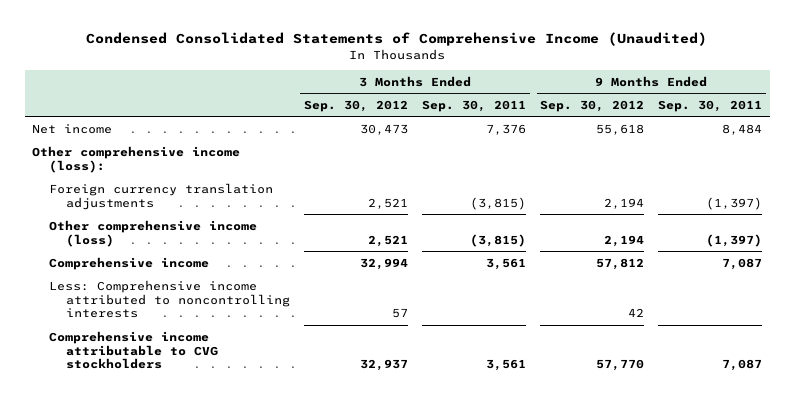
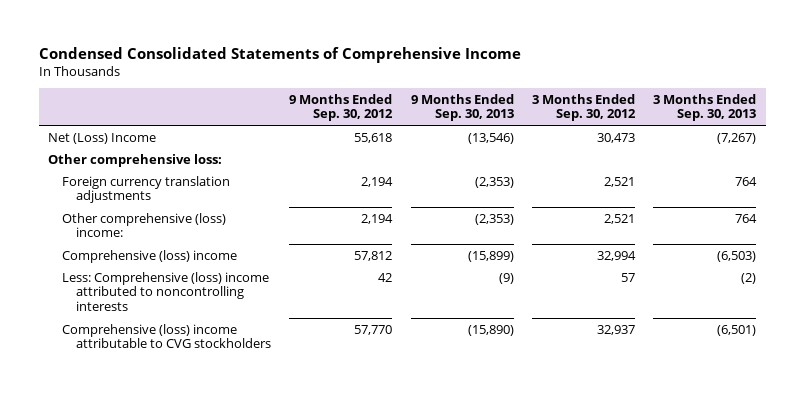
[86,32,708,47] Condensed Consolidated Statements of Comprehensive Income (Unaudited) -> [39,46,522,63] Condensed Consolidated Statements of Comprehensive Income
[422,99,527,112] Sep. 30, 2011 -> none
[658,99,763,112] Sep. 30, 2011 -> none
none -> [410,93,514,122] 9 Months Ended Sep. 30, 2013
none -> [653,93,757,122] 3 Months Ended Sep. 30, 2013
[32,123,113,134] Net income -> [48,132,157,144] Net (Loss) Income
[32,145,241,173] Other comprehensive income (loss): -> [48,153,223,167] Other comprehensive loss:
[49,219,258,247] Other comprehensive income (loss) -> [62,212,227,238] Other comprehensive (loss) income:
[49,256,210,270] Comprehensive income -> [62,249,238,263] Comprehensive (loss) income
[49,279,290,319] Less: Comprehensive income attributed to noncontrolling interests -> [62,271,270,312] Less: Comprehensive (loss) income attributed to noncontrolling interests
[49,330,218,370] Comprehensive income attributable to CVG stockholders -> [62,323,271,349] Comprehensive (loss) income attributable to CVG stockholders

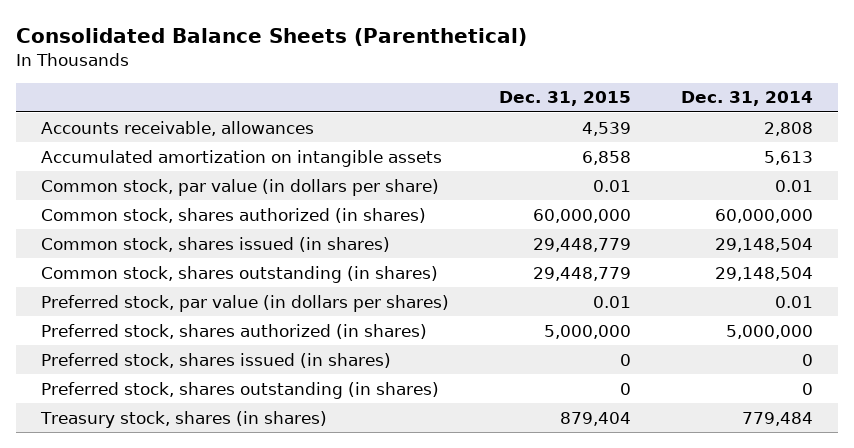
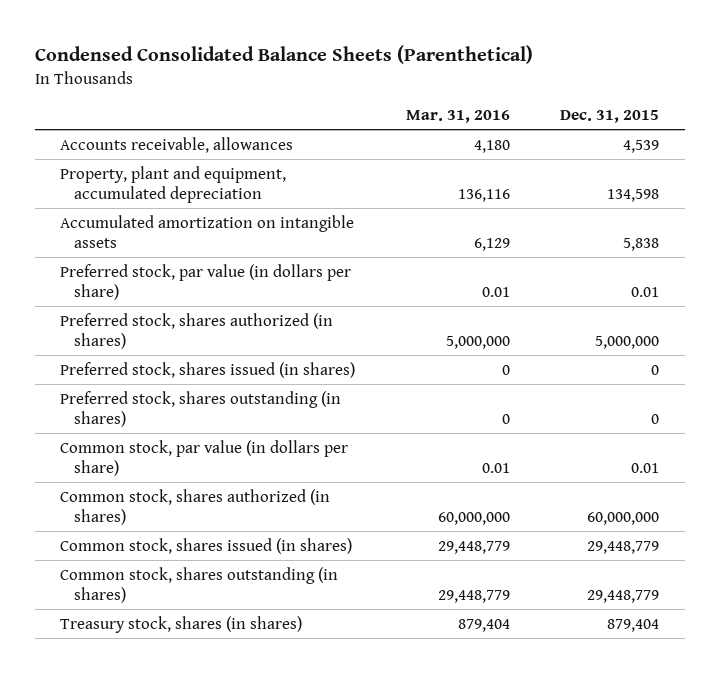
[16,27,528,46] Consolidated Balance Sheets (Parenthetical) -> [34,45,533,65] Condensed Consolidated Balance Sheets (Parenthetical)
[680,91,813,107] Dec. 31, 2014 -> none
none -> [405,110,510,124] Mar. 31, 2016
none -> [60,165,287,204] Property, plant and equipment, accumulated depreciation
[582,150,632,165] 6,858 -> [623,238,660,252] 5,838
none -> [60,263,352,301] Preferred stock, par value (in dollars per share)
[41,323,428,339] Preferred stock, shares authorized (in shares) -> [60,312,334,350] Preferred stock, shares authorized (in shares)
[41,352,392,368] Preferred stock, shares issued (in shares) -> [60,361,356,378] Preferred stock, shares issued (in shares)
[41,381,440,399] Preferred stock, shares outstanding (in shares) -> [60,390,342,428] Preferred stock, shares outstanding (in shares)
[41,294,450,312] Preferred stock, par value (in dollars per shares) -> none

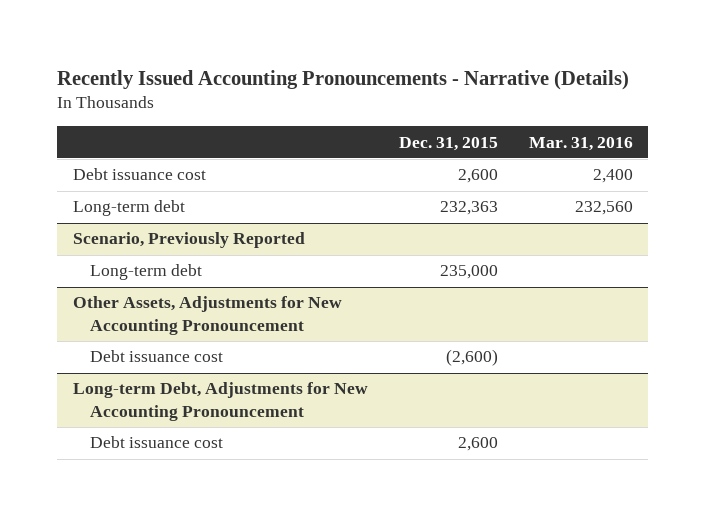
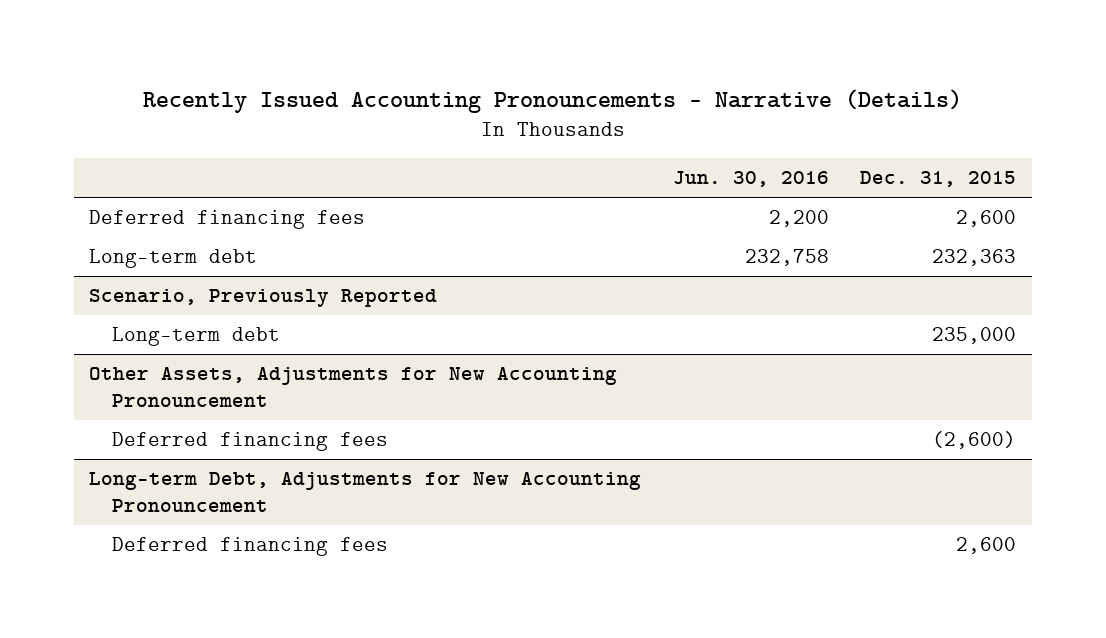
[528,136,633,151] Mar. 31, 2016 -> none
none -> [672,171,829,188] Jun. 30, 2016
[72,168,206,181] Debt issuance cost -> [89,210,366,230] Deferred financing fees
[89,350,223,363] Debt issuance cost -> [111,432,388,452] Deferred financing fees
[89,436,223,449] Debt issuance cost -> [111,537,388,557] Deferred financing fees

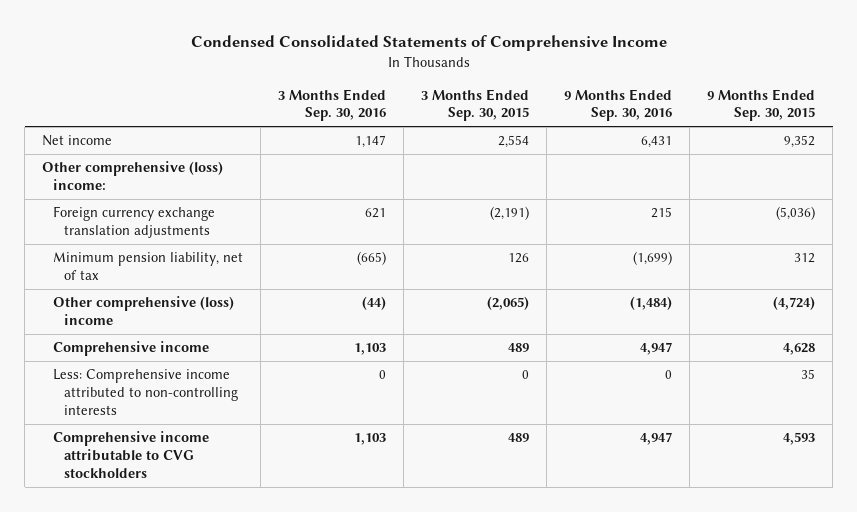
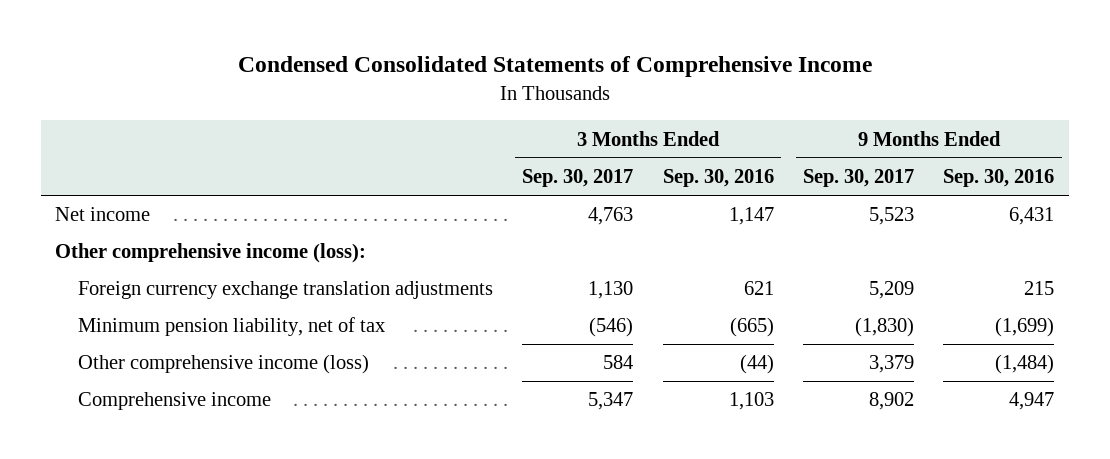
[421,88,530,122] 3 Months Ended Sep. 30, 2015 -> none
[707,88,816,122] 9 Months Ended Sep. 30, 2015 -> none
none -> [522,169,634,188] Sep. 30, 2017
none -> [802,169,914,188] Sep. 30, 2017
[42,161,224,191] Other comprehensive (loss) income: -> [55,243,367,264] Other comprehensive income (loss):
[52,296,234,326] Other comprehensive (loss) income -> [78,354,370,375] Other comprehensive income (loss)
[52,369,238,415] Less: Comprehensive income attributed to non-controlling interests -> none
[52,431,209,478] Comprehensive income attributable to CVG stockholders -> none

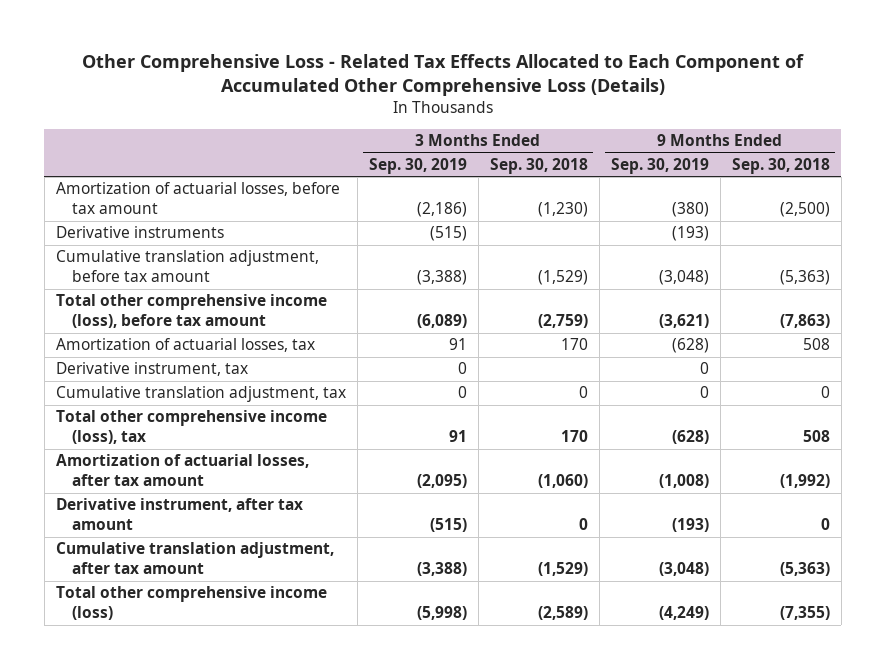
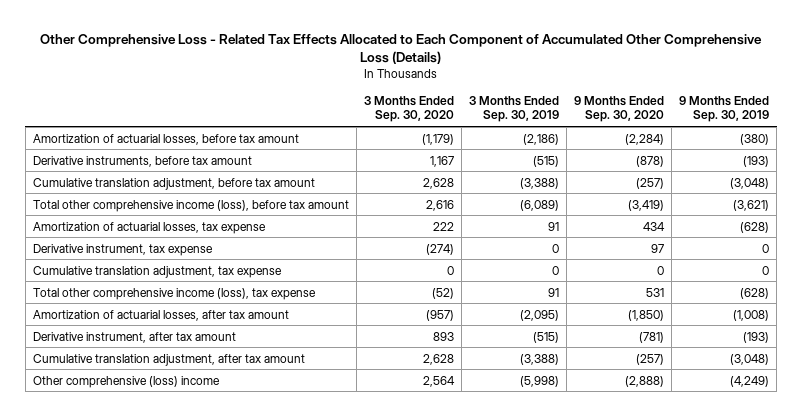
[489,158,588,175] Sep. 30, 2018 -> none
[731,158,830,175] Sep. 30, 2018 -> none
none -> [363,96,454,123] 3 Months Ended Sep. 30, 2020
none -> [573,96,664,123] 9 Months Ended Sep. 30, 2020
[55,226,224,239] Derivative instruments -> [32,155,252,167] Derivative instruments, before tax amount
[55,338,315,353] Amortization of actuarial losses, tax -> [32,221,266,234] Amortization of actuarial losses, tax expense
[55,362,248,377] Derivative instrument, tax -> [32,243,213,256] Derivative instrument, tax expense
[55,386,346,403] Cumulative translation adjustment, tax -> [32,265,282,278] Cumulative translation adjustment, tax expense
[55,410,327,445] Total other comprehensive income (loss), tax -> [32,287,316,300] Total other comprehensive income (loss), tax expense
[55,586,327,621] Total other comprehensive income (loss) -> [32,375,220,388] Other comprehensive (loss) income

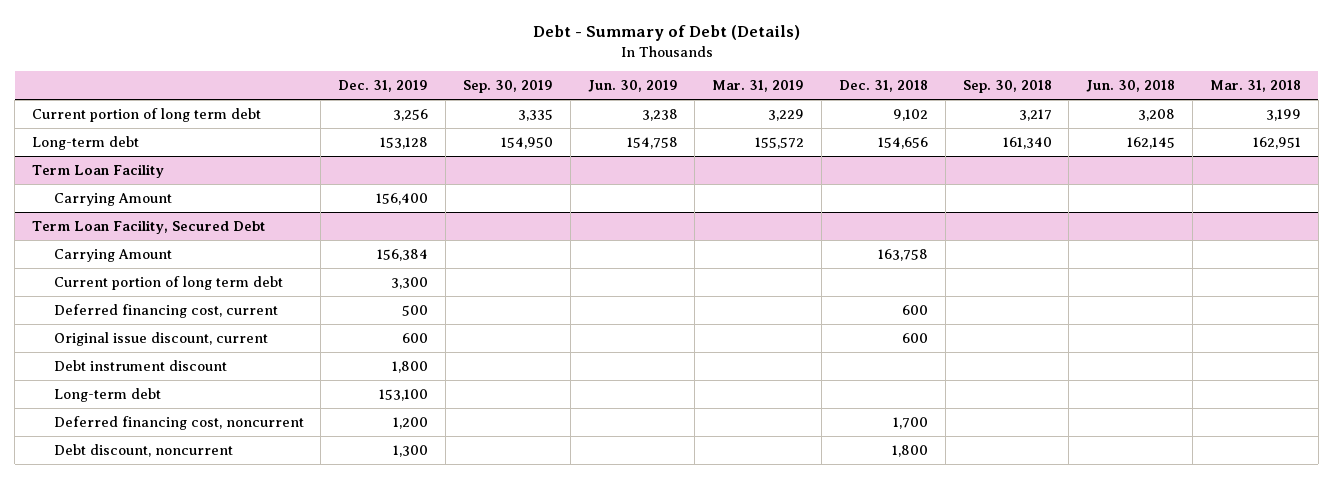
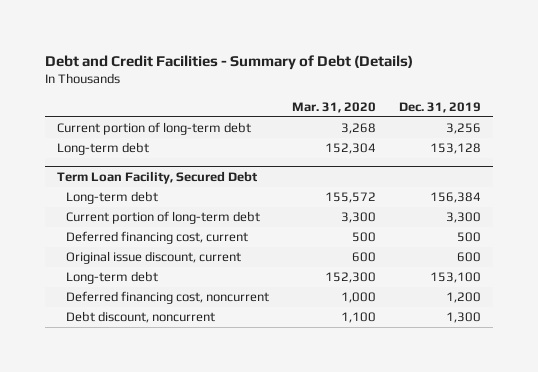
[532,25,800,42] Debt - Summary of Debt (Details) -> [45,54,414,70] Debt and Credit Facilities - Summary of Debt (Details)
[462,80,553,94] Sep. 30, 2019 -> none
[587,80,678,93] Jun. 30, 2019 -> none
[712,80,805,93] Mar. 31, 2019 -> none
[838,80,928,93] Dec. 31, 2018 -> none
[962,80,1052,94] Sep. 30, 2018 -> none
[1086,80,1176,93] Jun. 30, 2018 -> none
[1209,80,1301,93] Mar. 31, 2018 -> none
none -> [292,101,377,113] Mar. 31, 2020
[32,108,262,123] Current portion of long term debt -> [56,122,251,136] Current portion of long-term debt
[32,164,165,179] Term Loan Facility -> none
[53,193,172,207] Carrying Amount -> none
[53,249,172,263] Carrying Amount -> [66,191,159,205] Long-term debt
[53,276,283,291] Current portion of long term debt -> [66,211,261,225] Current portion of long-term debt
[53,360,227,372] Debt instrument discount -> none

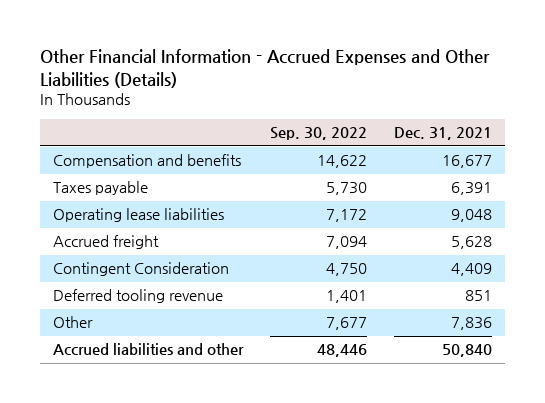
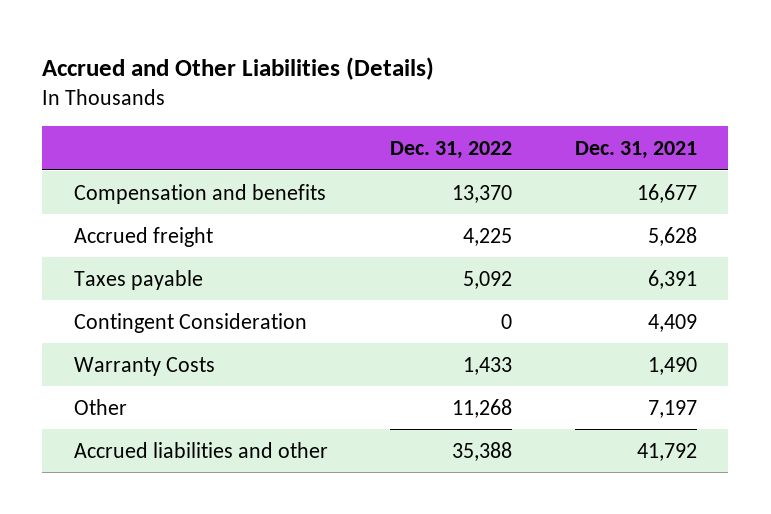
[39,49,490,88] Other Financial Information - Accrued Expenses and Other Liabilities (Details) -> [42,56,435,80] Accrued and Other Liabilities (Details)
[269,127,367,141] Sep. 30, 2022 -> none
none -> [390,141,513,160] Dec. 31, 2022
[53,208,225,223] Operating lease liabilities -> none
[53,181,149,196] Taxes payable -> [73,269,203,290] Taxes payable
[53,289,224,304] Deferred tooling revenue -> none
none -> [73,356,215,376] Warranty Costs
[450,317,492,331] 7,836 -> [648,399,698,418] 7,197
[441,344,492,358] 50,840 -> [637,442,698,461] 41,792

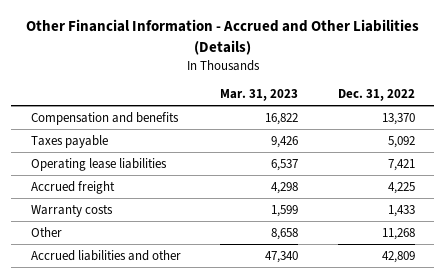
[42,56,435,80] Accrued and Other Liabilities (Details) -> [25,19,419,55] Other Financial Information - Accrued and Other Liabilities (Details)
[575,141,698,160] Dec. 31, 2021 -> none
none -> [220,89,299,102] Mar. 31, 2023
[73,312,307,333] Contingent Consideration -> none
none -> [30,157,167,171] Operating lease liabilities
[73,226,213,247] Accrued freight -> [30,180,115,194] Accrued freight
[73,356,215,376] Warranty Costs -> [30,203,113,217] Warranty costs
[452,441,513,461] 35,388 -> [381,250,415,263] 42,809

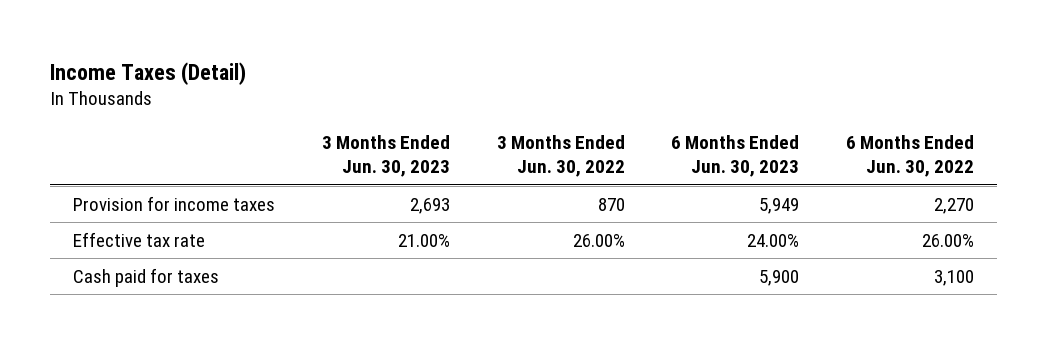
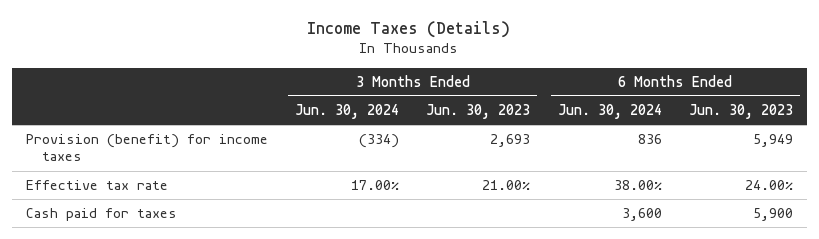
[50,61,247,85] Income Taxes (Detail) -> [307,21,511,39] Income Taxes (Details)
[496,135,625,178] 3 Months Ended Jun. 30, 2022 -> none
[846,135,975,178] 6 Months Ended Jun. 30, 2022 -> none
none -> [294,103,399,119] Jun. 30, 2024
none -> [557,103,662,119] Jun. 30, 2024
[73,195,276,211] Provision for income taxes -> [25,134,268,162] Provision (benefit) for income taxes

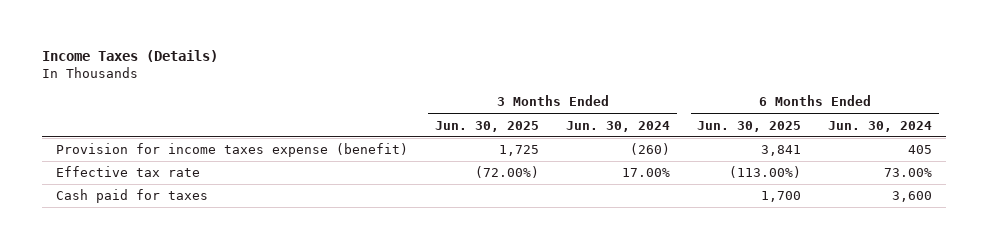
[426,103,531,119] Jun. 30, 2023 -> none
[688,103,793,119] Jun. 30, 2023 -> none
none -> [435,120,540,132] Jun. 30, 2025
none -> [697,120,802,132] Jun. 30, 2025
[25,134,268,162] Provision (benefit) for income taxes -> [55,143,408,158] Provision for income taxes expense (benefit)
[358,134,399,149] (334) -> [630,143,671,156] (260)
[637,134,662,145] 836 -> [908,145,933,155] 405
[613,180,662,191] 38.00% -> [884,168,933,178] 73.00%

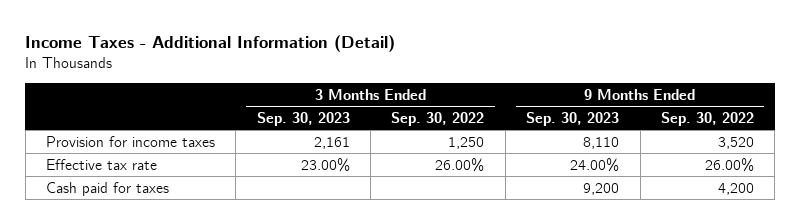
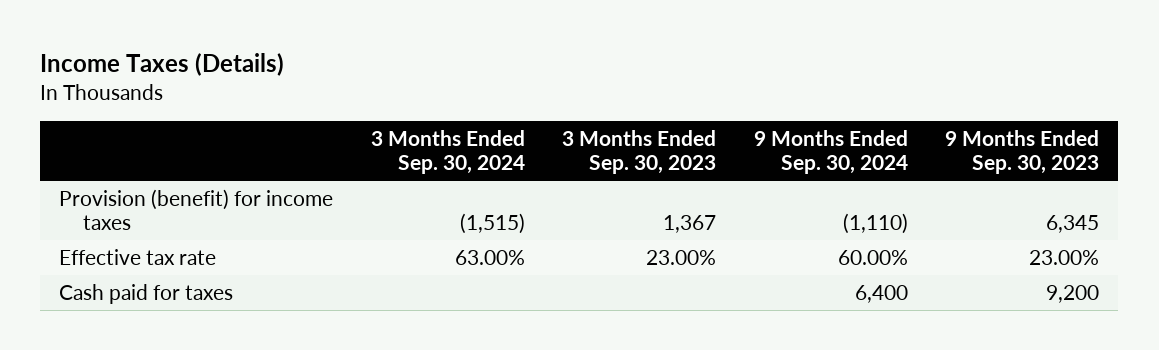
[25,35,396,53] Income Taxes - Additional Information (Detail) -> [40,53,285,77] Income Taxes (Details)
[391,111,485,126] Sep. 30, 2022 -> none
[660,111,754,126] Sep. 30, 2022 -> none
none -> [370,129,525,175] 3 Months Ended Sep. 30, 2024
none -> [753,129,908,175] 9 Months Ended Sep. 30, 2024
[46,135,216,147] Provision for income taxes -> [59,188,334,231] Provision (benefit) for income taxes
[313,136,350,149] 2,161 -> [663,215,717,234] 1,367
[583,136,620,149] 8,110 -> [1046,215,1100,234] 6,345
[570,157,620,172] 24.00% -> [1029,249,1100,265] 23.00%

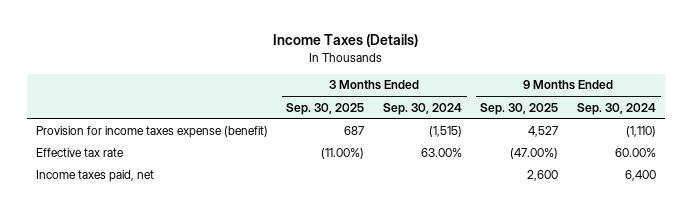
[562,129,717,175] 3 Months Ended Sep. 30, 2023 -> none
[945,129,1100,175] 9 Months Ended Sep. 30, 2023 -> none
none -> [286,102,365,115] Sep. 30, 2025
none -> [480,102,559,115] Sep. 30, 2025
[59,188,334,231] Provision (benefit) for income taxes -> [35,125,268,138] Provision for income taxes expense (benefit)
[59,283,234,304] Cash paid for taxes -> [35,169,154,182] Income taxes paid, net

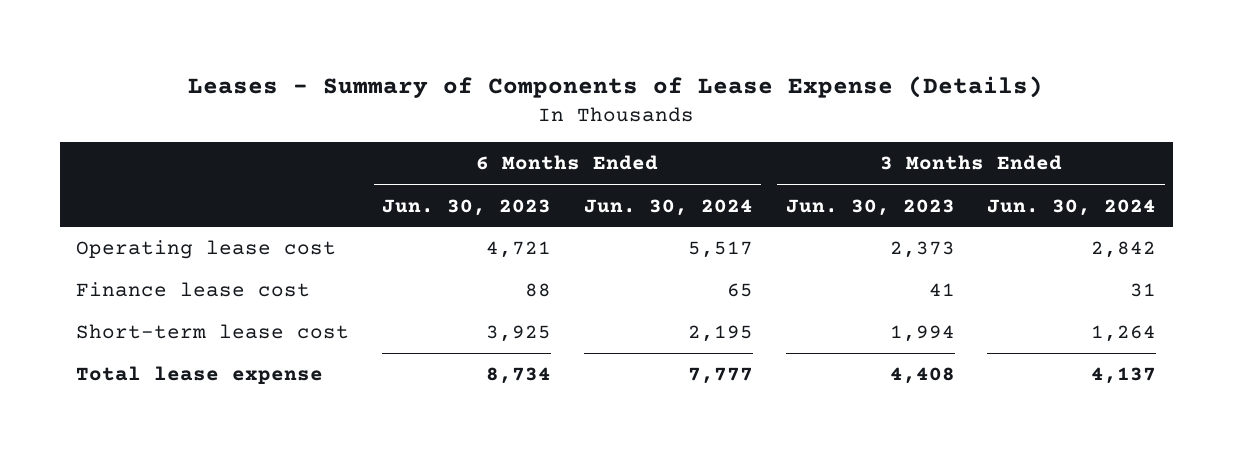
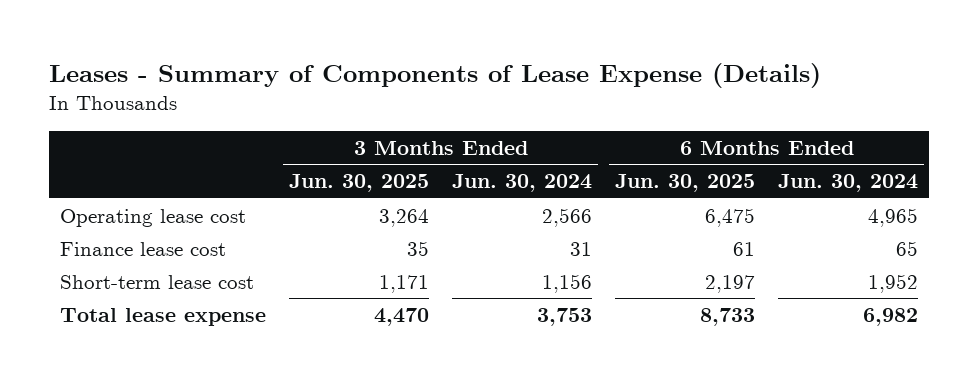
[382,198,552,216] Jun. 30, 2023 -> none
[785,198,955,216] Jun. 30, 2023 -> none
none -> [289,174,430,193] Jun. 30, 2025
none -> [615,174,756,193] Jun. 30, 2025
[687,241,753,259] 5,517 -> [867,207,918,227] 4,965
[1091,241,1157,259] 2,842 -> [542,207,593,227] 2,566
[687,325,753,343] 2,195 -> [867,273,918,293] 1,952
[1091,325,1157,343] 1,264 -> [542,273,593,293] 1,156
[687,367,753,385] 7,777 -> [862,307,918,326] 6,982
[1091,367,1157,385] 4,137 -> [537,307,593,326] 3,753

